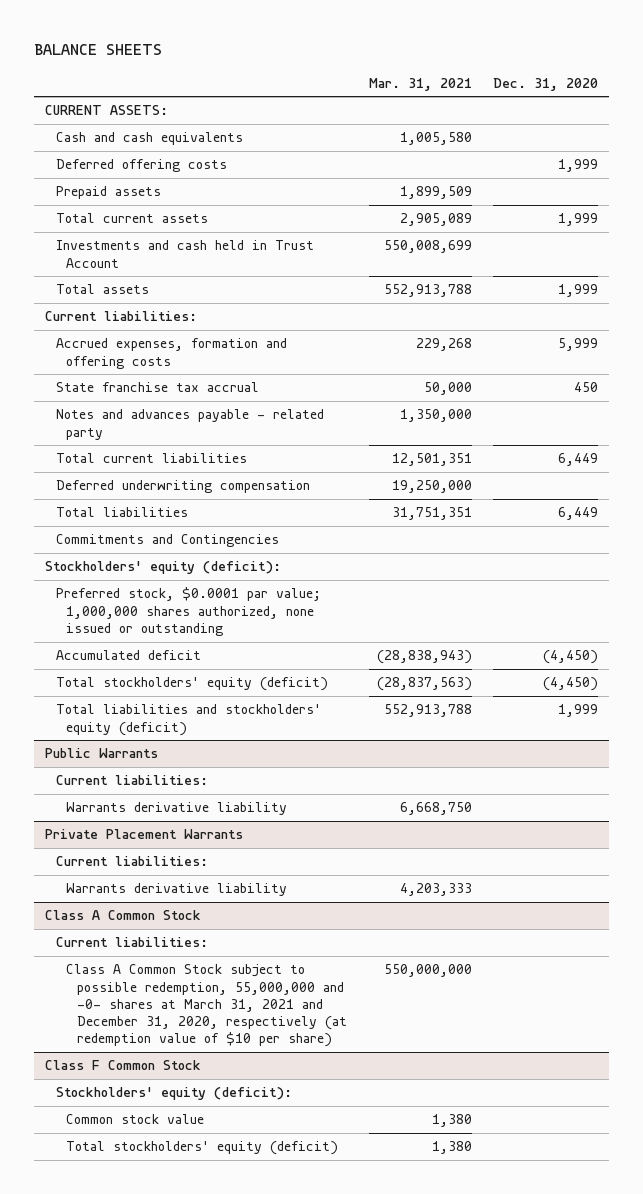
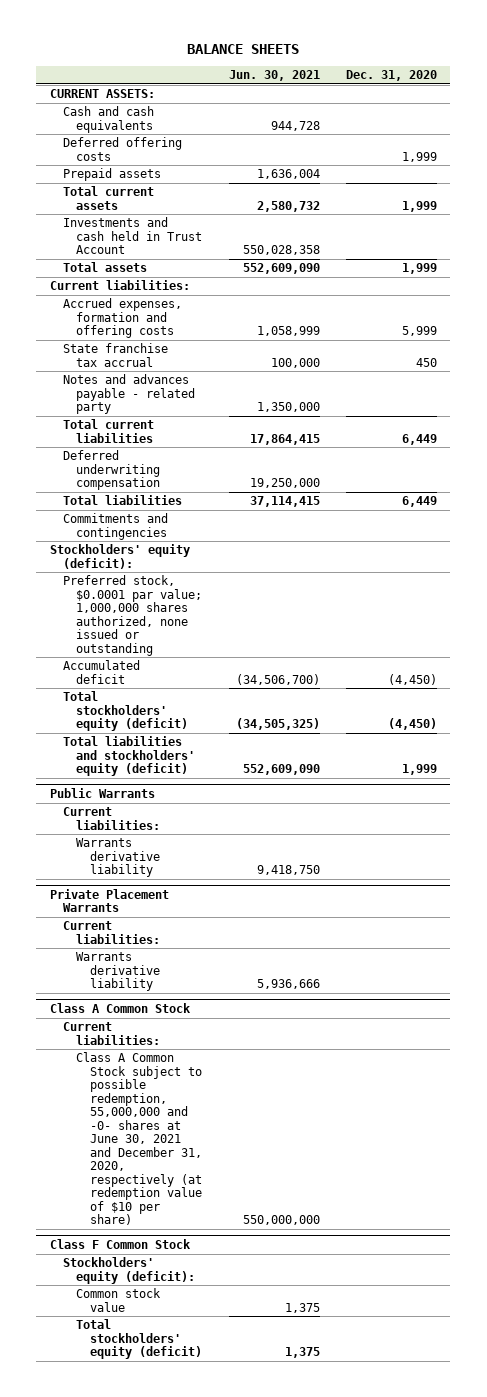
[368,77,472,91] Mar. 31, 2021 -> none
none -> [228,70,320,82] Jun. 30, 2021
[55,534,279,548] Commitments and Contingencies -> [62,513,168,540] Commitments and contingencies
[66,964,347,1048] Class A Common Stock subject to possible redemption, 55,000,000 and -0- shares at March 31, 2021 and December 31, 2020, respectively (at redemption value of $10 per share) -> [76,1052,202,1226] Class A Common Stock subject to possible redemption, 55,000,000 and -0- shares at June 30, 2021 and December 31, 2020, respectively (at redemption value of $10 per share)

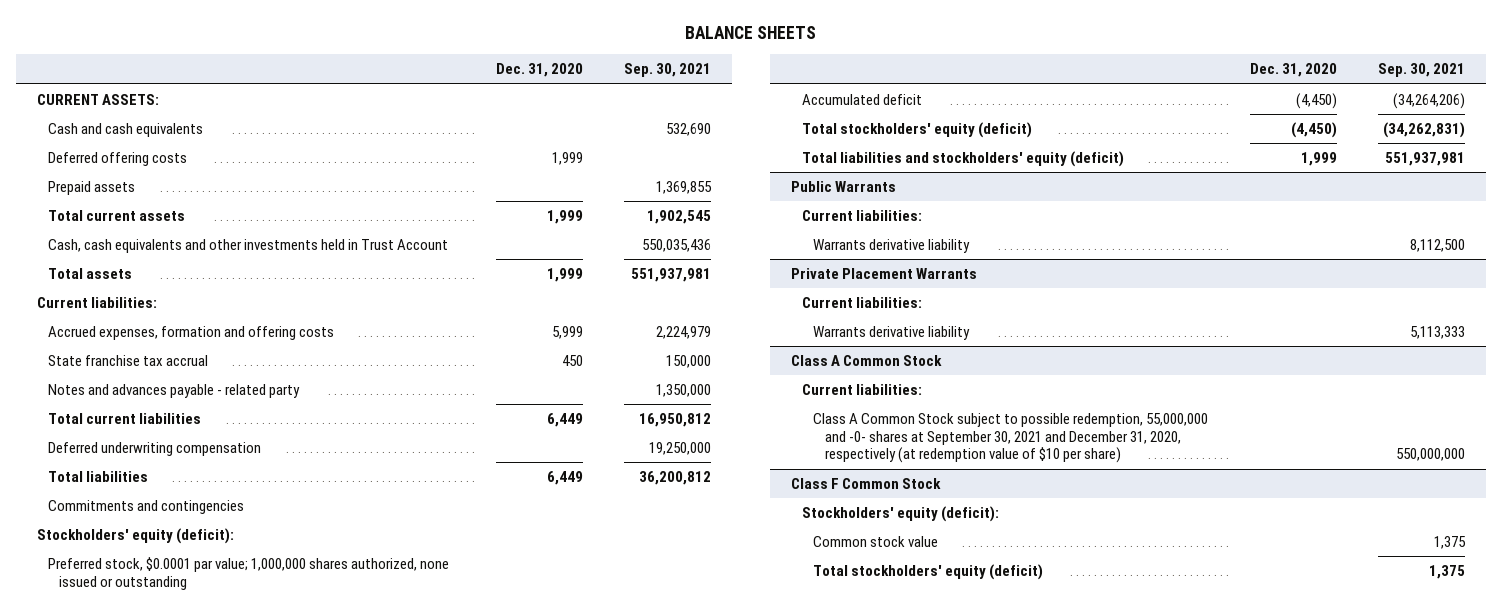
[228,70,320,82] Jun. 30, 2021 -> none
none -> [624,63,712,78] Sep. 30, 2021
[62,217,203,255] Investments and cash held in Trust Account -> [47,239,448,254] Cash, cash equivalents and other investments held in Trust Account
[76,1052,202,1226] Class A Common Stock subject to possible redemption, 55,000,000 and -0- shares at June 30, 2021 and December 31, 2020, respectively (at redemption value of $10 per share) -> [813,413,1209,464] Class A Common Stock subject to possible redemption, 55,000,000 and -0- shares at September 30, 2021 and December 31, 2020, respectively (at redemption value of $10 per share)

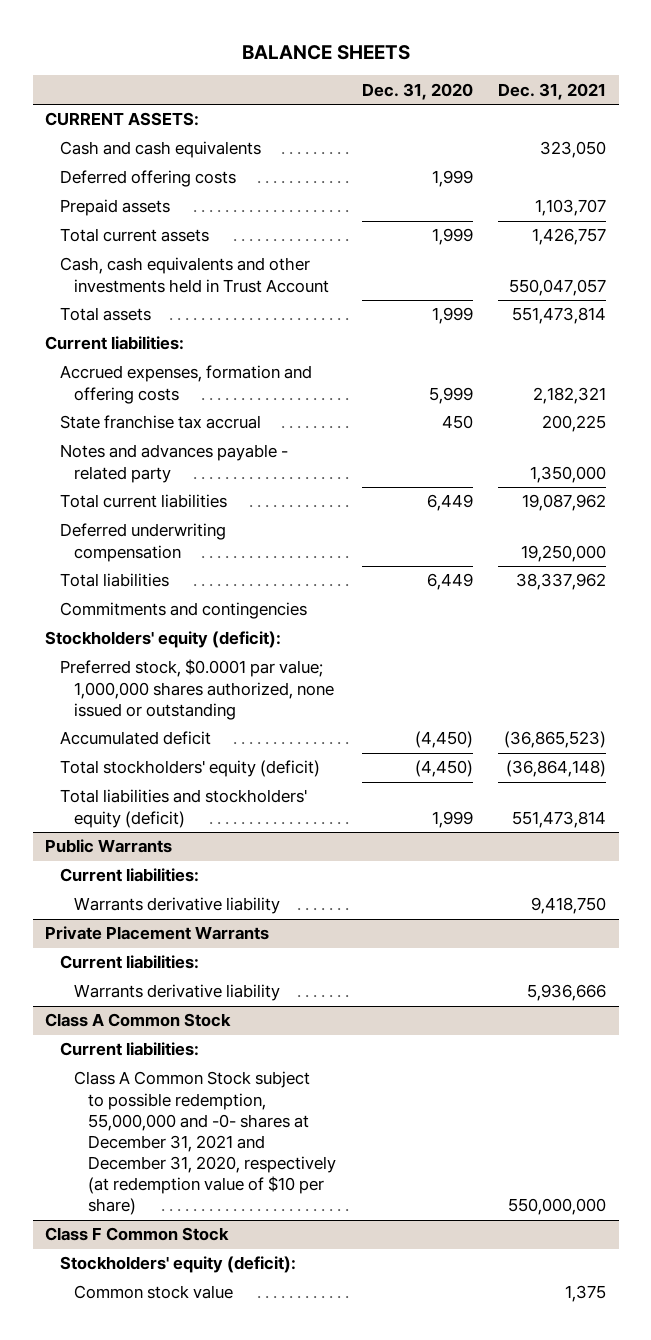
[624,63,712,78] Sep. 30, 2021 -> none
none -> [498,82,607,100] Dec. 31, 2021
[813,413,1209,464] Class A Common Stock subject to possible redemption, 55,000,000 and -0- shares at September 30, 2021 and December 31, 2020, respectively (at redemption value of $10 per share) -> [73,1071,337,1216] Class A Common Stock subject to possible redemption, 55,000,000 and -0- shares at December 31, 2021 and December 31, 2020, respectively (at redemption value of $10 per share)
[813,564,1044,581] Total stockholders' equity (deficit) -> none

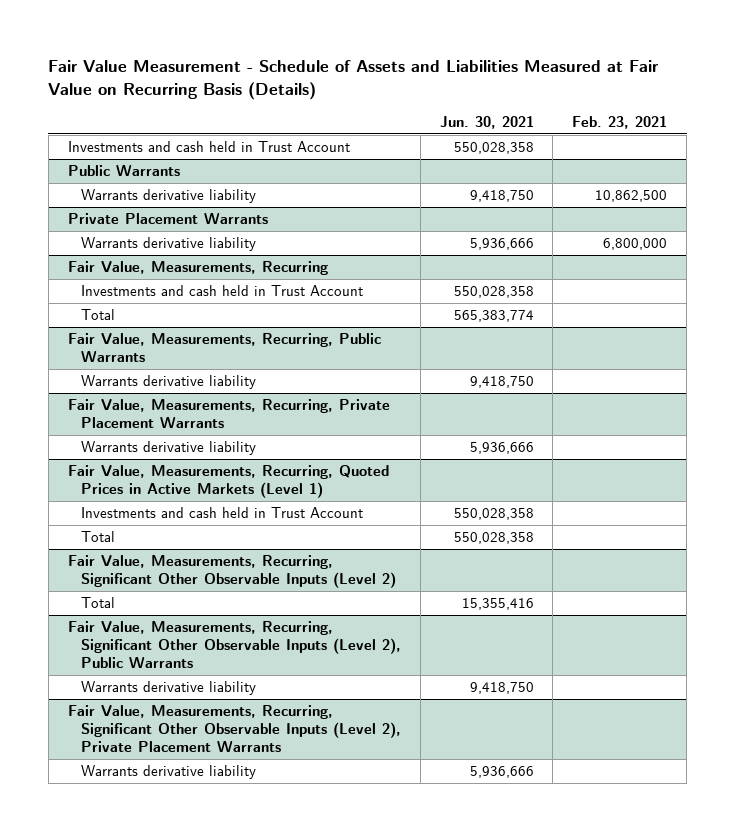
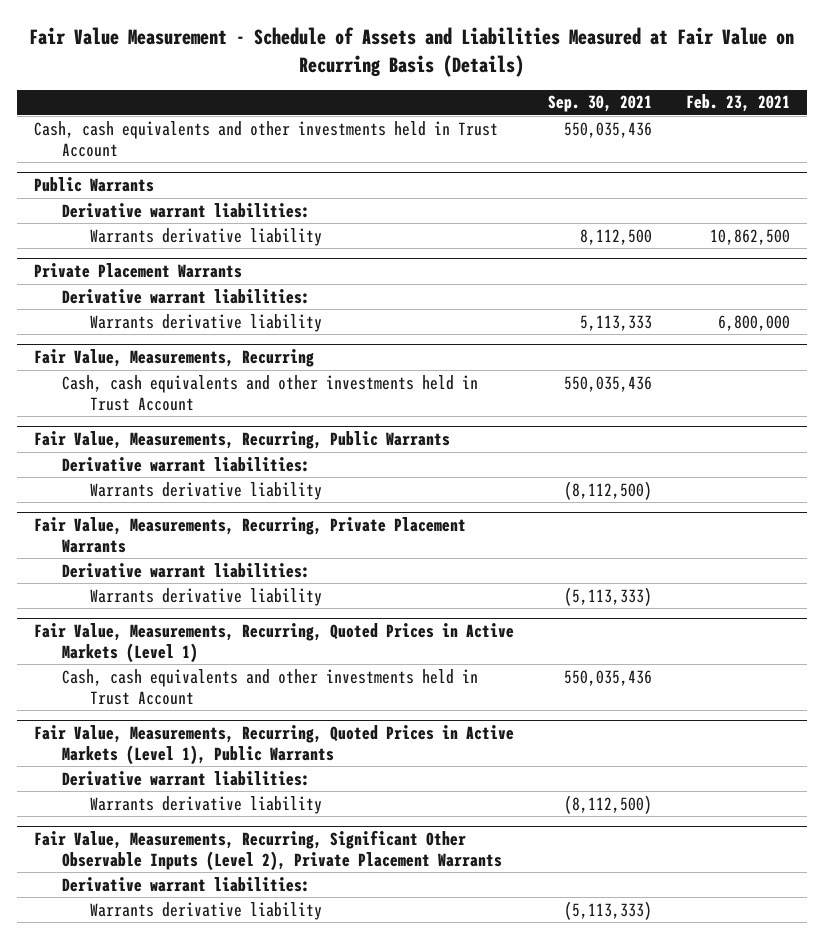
[439,115,534,129] Jun. 30, 2021 -> none
none -> [547,95,652,113] Sep. 30, 2021
[67,141,350,153] Investments and cash held in Trust Account -> [33,120,498,157] Cash, cash equivalents and other investments held in Trust Account
none -> [61,202,310,218] Derivative warrant liabilities:
none -> [61,288,310,304] Derivative warrant liabilities:
[81,309,116,321] Total -> none
[81,285,364,297] Investments and cash held in Trust Account -> [61,374,478,411] Cash, cash equivalents and other investments held in Trust Account
none -> [61,456,310,472] Derivative warrant liabilities:
none -> [61,562,310,578] Derivative warrant liabilities:
[81,531,116,543] Total -> none
[67,555,397,589] Fair Value, Measurements, Recurring, Significant Other Observable Inputs (Level 2) -> none
[81,597,116,609] Total -> none
[67,621,402,668] Fair Value, Measurements, Recurring, Significant Other Observable Inputs (Level 2), Public Warrants -> none
[81,681,257,696] Warrants derivative liability -> none
[81,507,364,519] Investments and cash held in Trust Account -> [61,668,478,705] Cash, cash equivalents and other investments held in Trust Account
none -> [33,725,514,766] Fair Value, Measurements, Recurring, Quoted Prices in Active Markets (Level 1), Public Warrants
none -> [61,770,310,786] Derivative warrant liabilities:
none -> [90,795,323,814] Warrants derivative liability
none -> [61,876,310,892] Derivative warrant liabilities:

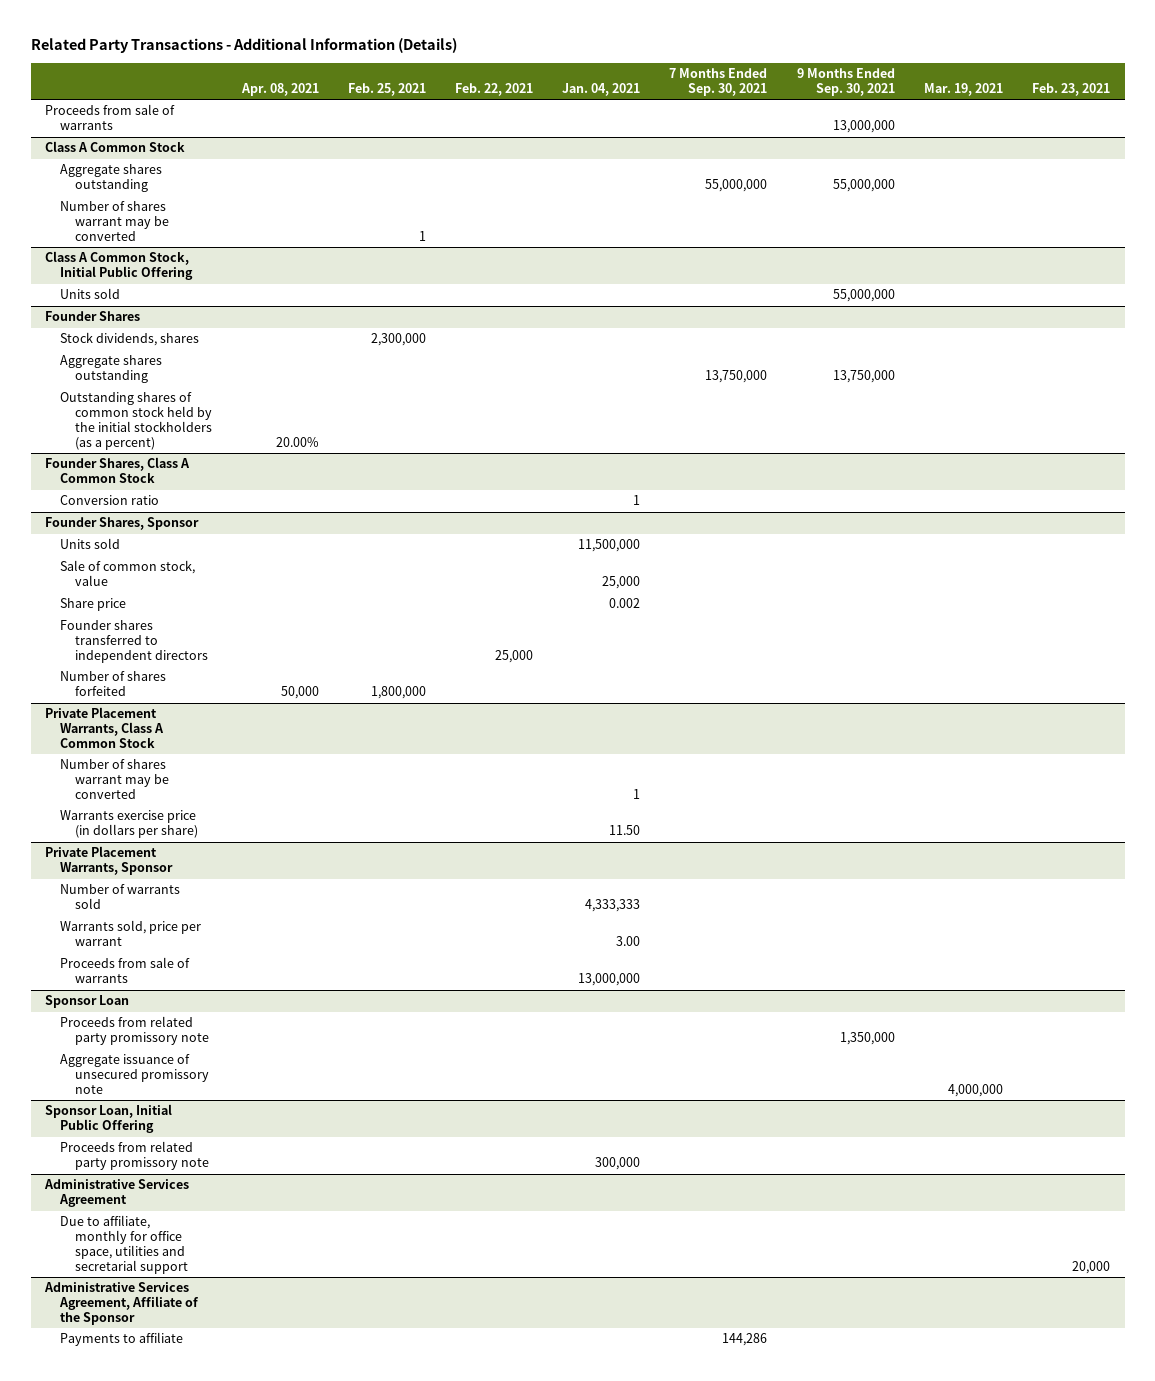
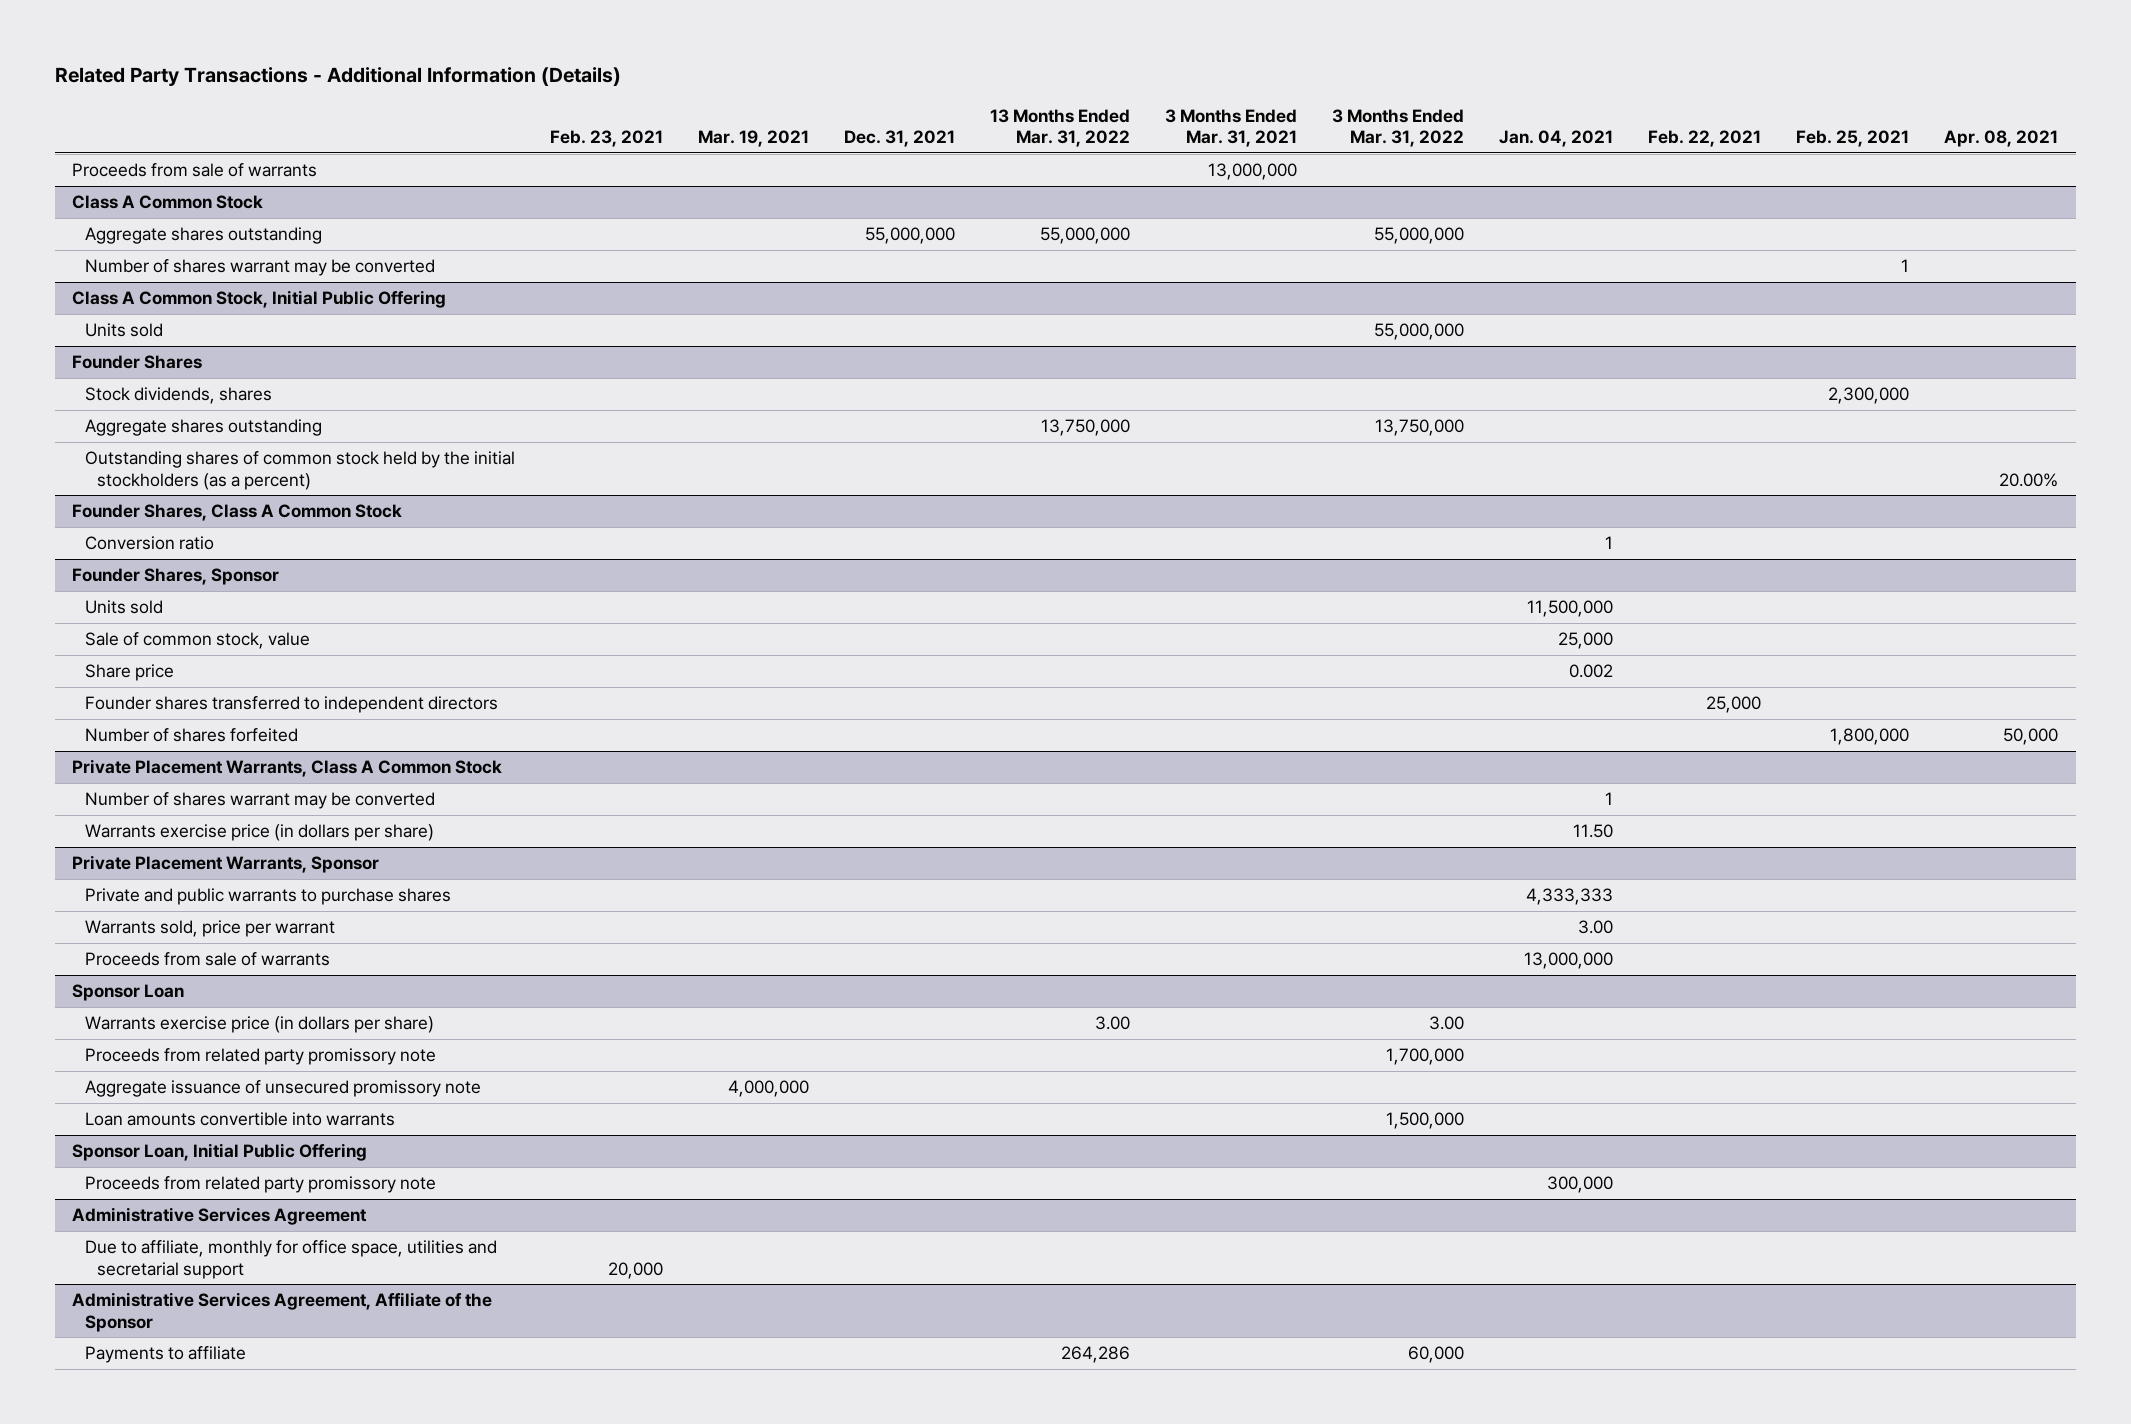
[669,68,768,97] 7 Months Ended Sep. 30, 2021 -> none
[796,68,895,97] 9 Months Ended Sep. 30, 2021 -> none
none -> [843,130,955,148] Dec. 31, 2021
none -> [989,108,1130,148] 13 Months Ended Mar. 31, 2022
none -> [1164,108,1297,148] 3 Months Ended Mar. 31, 2021
none -> [1331,108,1464,148] 3 Months Ended Mar. 31, 2022
[60,884,181,910] Number of warrants sold -> [84,888,451,906] Private and public warrants to purchase shares
none -> [84,1016,434,1034] Warrants exercise price (in dollars per share)
none -> [84,1112,395,1127] Loan amounts convertible into warrants

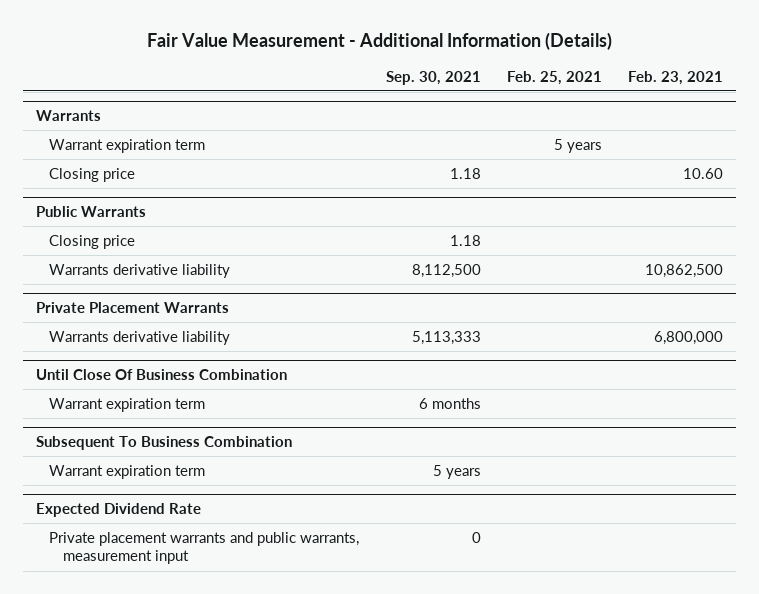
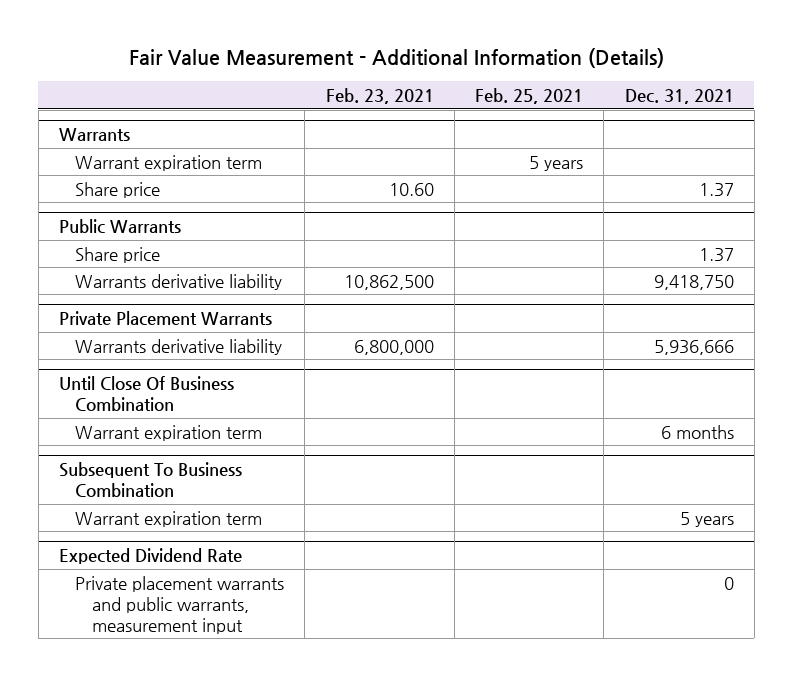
[385,70,481,85] Sep. 30, 2021 -> none
none -> [624,88,734,104] Dec. 31, 2021
[49,168,136,183] Closing price -> [75,181,161,198] Share price
[49,235,136,250] Closing price -> [75,246,161,263] Share price

